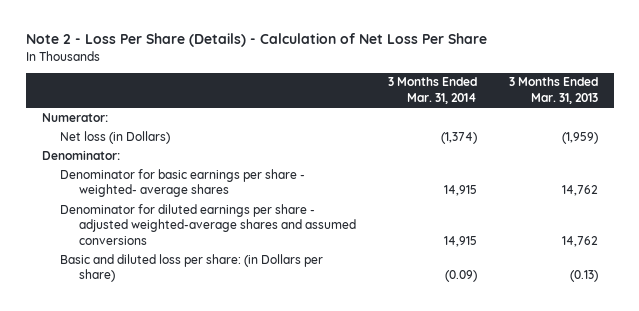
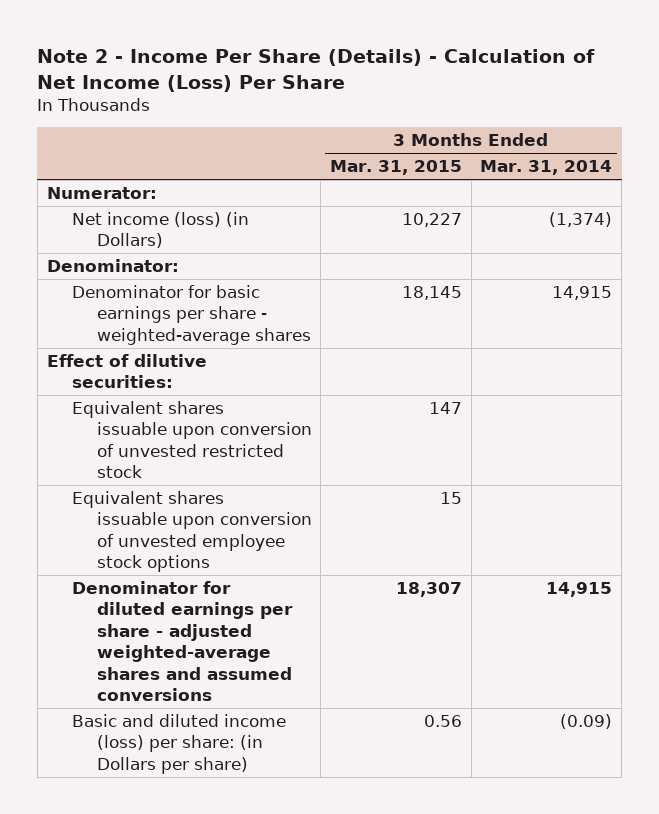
[25,33,487,48] Note 2 - Loss Per Share (Details) - Calculation of Net Loss Per Share -> [37,48,596,92] Note 2 - Income Per Share (Details) - Calculation of Net Income (Loss) Per Share
[508,77,598,104] 3 Months Ended Mar. 31, 2013 -> none
none -> [329,160,462,176] Mar. 31, 2015
[60,130,171,144] Net loss (in Dollars) -> [71,212,249,249] Net income (loss) (in Dollars)
[60,168,306,198] Denominator for basic earnings per share - weighted- average shares -> [71,285,311,345] Denominator for basic earnings per share - weighted-average shares
none -> [46,354,207,389] Effect of dilutive securities:
none -> [71,401,312,479] Equivalent shares issuable upon conversion of unvested restricted stock
none -> [71,491,312,573] Equivalent shares issuable upon conversion of unvested employee stock options
[60,253,324,283] Basic and diluted loss per share: (in Dollars per share) -> [71,714,286,774] Basic and diluted income (loss) per share: (in Dollars per share)

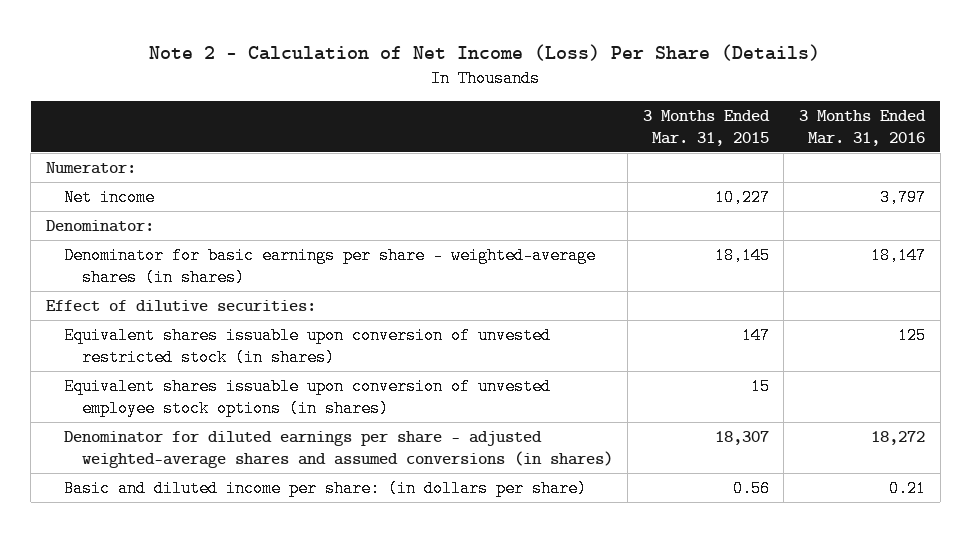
[37,48,596,92] Note 2 - Income Per Share (Details) - Calculation of Net Income (Loss) Per Share -> [149,43,821,61] Note 2 - Calculation of Net Income (Loss) Per Share (Details)
[480,160,613,176] Mar. 31, 2014 -> none
none -> [798,110,926,146] 3 Months Ended Mar. 31, 2016
[71,212,249,249] Net income (loss) (in Dollars) -> [63,189,155,207] Net income
[71,285,311,345] Denominator for basic earnings per share - weighted-average shares -> [63,247,596,286] Denominator for basic earnings per share - weighted-average shares (in shares)
[71,401,312,479] Equivalent shares issuable upon conversion of unvested restricted stock -> [63,327,551,366] Equivalent shares issuable upon conversion of unvested restricted stock (in shares)
[71,491,312,573] Equivalent shares issuable upon conversion of unvested employee stock options -> [63,378,551,417] Equivalent shares issuable upon conversion of unvested employee stock options (in shares)
[71,581,293,701] Denominator for diluted earnings per share - adjusted weighted-average shares and assumed conversions -> [63,431,613,468] Denominator for diluted earnings per share - adjusted weighted-average shares and assumed conversions (in shares)
[71,714,286,774] Basic and diluted income (loss) per share: (in Dollars per share) -> [63,480,587,498] Basic and diluted income per share: (in dollars per share)

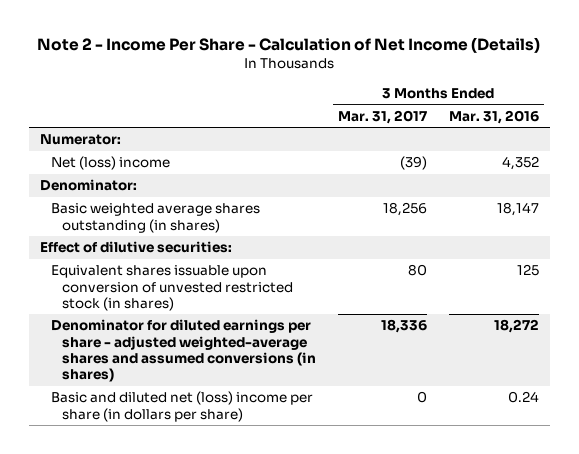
[149,43,821,61] Note 2 - Calculation of Net Income (Loss) Per Share (Details) -> [37,37,541,54] Note 2 - Income Per Share - Calculation of Net Income (Details)
[642,110,770,146] 3 Months Ended Mar. 31, 2015 -> none
none -> [338,109,428,124] Mar. 31, 2017
[63,189,155,207] Net income -> [51,156,171,171] Net (loss) income
[879,189,926,207] 3,797 -> [501,156,539,171] 4,352
[63,247,596,286] Denominator for basic earnings per share - weighted-average shares (in shares) -> [51,203,261,233] Basic weighted average shares outstanding (in shares)
[63,378,551,417] Equivalent shares issuable upon conversion of unvested employee stock options (in shares) -> none
[63,480,587,498] Basic and diluted income per share: (in dollars per share) -> [51,391,314,422] Basic and diluted net (loss) income per share (in dollars per share)
[888,480,926,498] 0.21 -> [507,391,539,404] 0.24

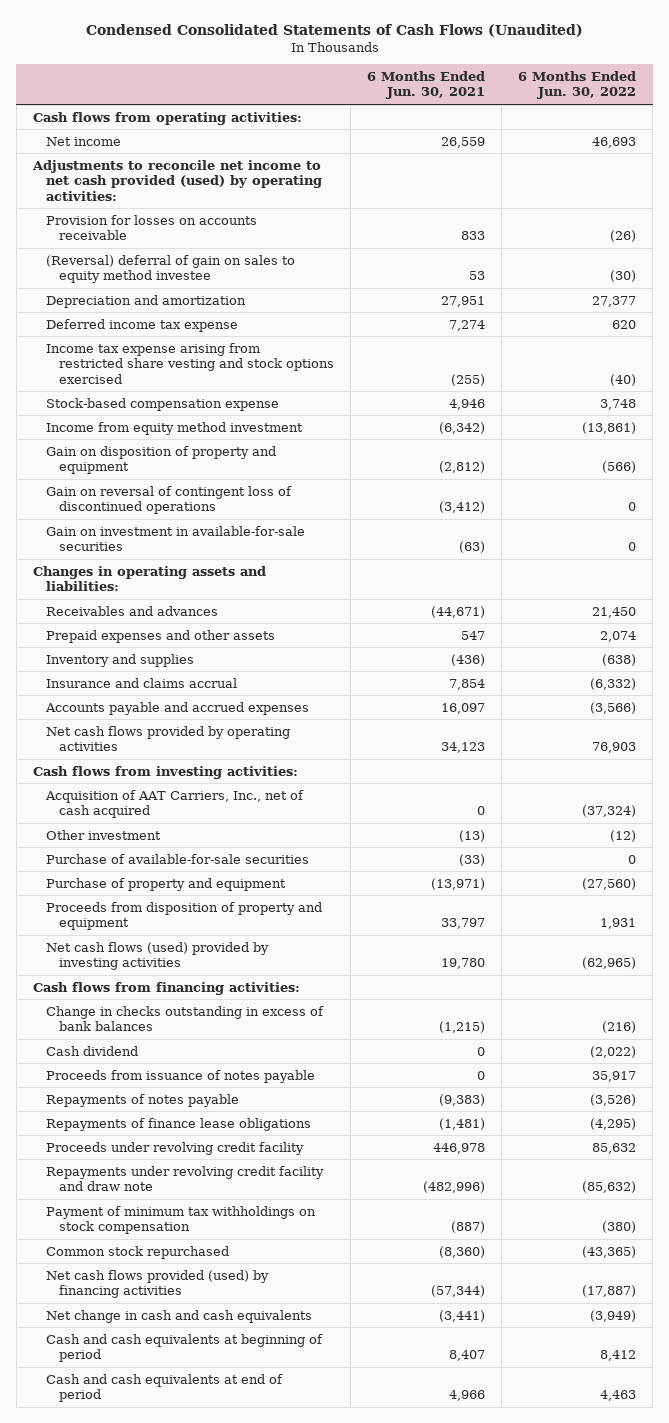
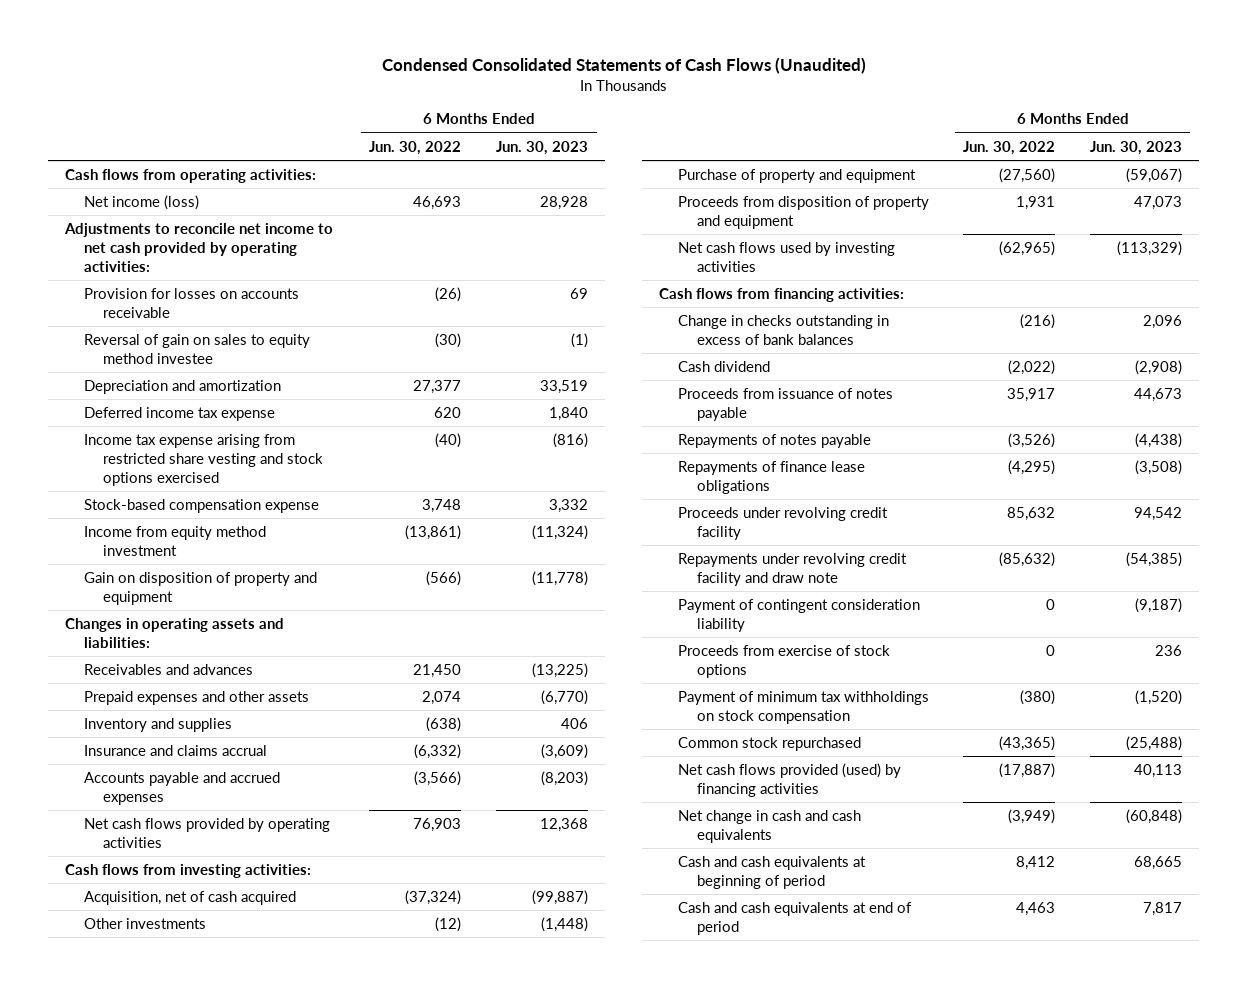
[366,70,485,100] 6 Months Ended Jun. 30, 2021 -> none
none -> [495,140,588,155] Jun. 30, 2023
[45,136,121,146] Net income -> [83,194,199,210] Net income (loss)
[32,159,322,201] Adjustments to reconcile net income to net cash provided (used) by operating activities: -> [64,222,334,272] Adjustments to reconcile net income to net cash provided by operating activities:
[45,254,295,284] (Reversal) deferral of gain on sales to equity method investee -> [83,333,310,364] Reversal of gain on sales to equity method investee
[45,485,292,515] Gain on reversal of contingent loss of discontinued operations -> none
[45,525,305,552] Gain on investment in available-for-sale securities -> none
[45,853,309,864] Purchase of available-for-sale securities -> none
[44,789,304,819] Acquisition of AAT Carriers, Inc., net of cash acquired -> [83,890,296,905] Acquisition, net of cash acquired
[45,829,161,840] Other investment -> [83,917,206,929] Other investments
[45,941,269,971] Net cash flows (used) provided by investing activities -> [677,241,895,272] Net cash flows used by investing activities
none -> [677,598,920,632] Payment of contingent consideration liability
none -> [677,644,890,678] Proceeds from exercise of stock options

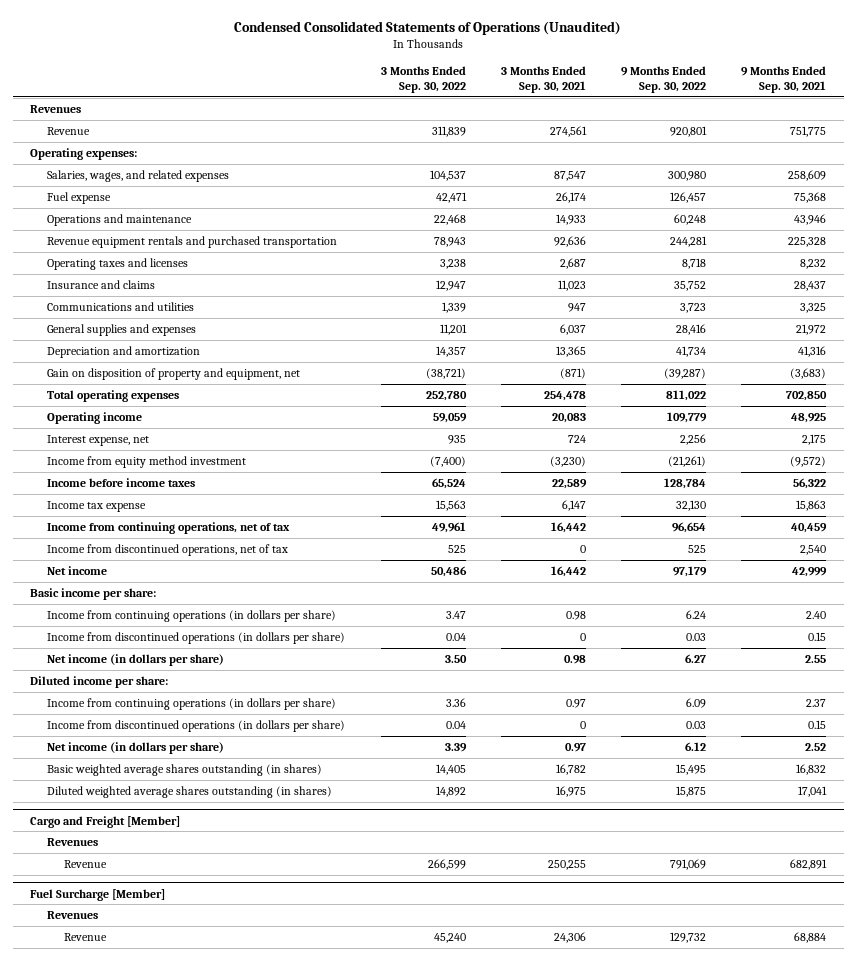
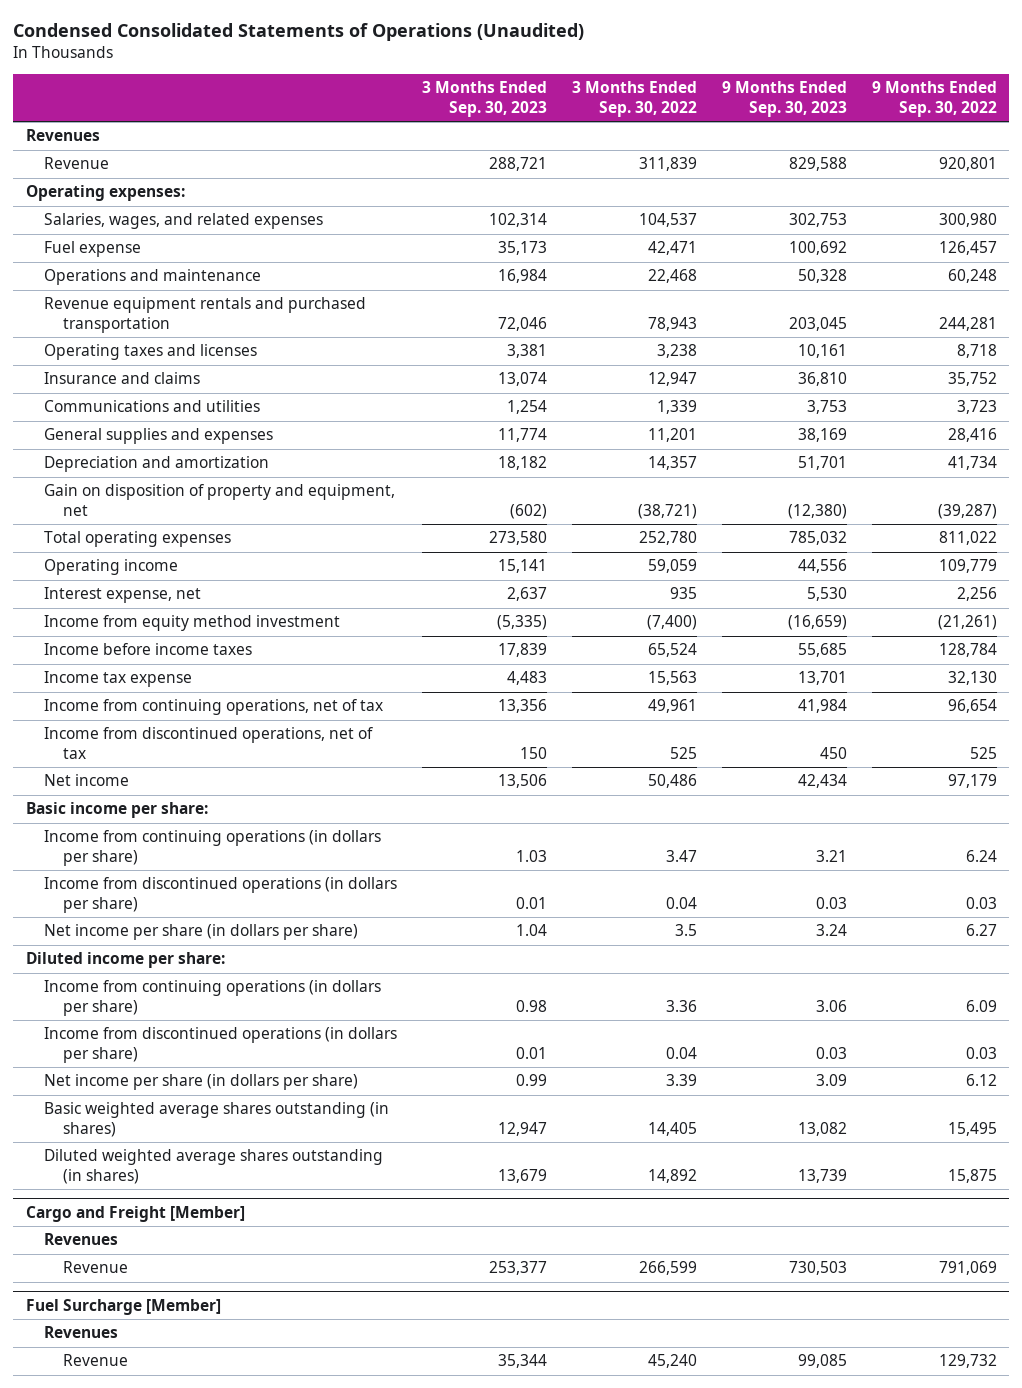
[500,66,586,94] 3 Months Ended Sep. 30, 2021 -> none
[741,66,827,94] 9 Months Ended Sep. 30, 2021 -> none
none -> [422,81,548,117] 3 Months Ended Sep. 30, 2023
none -> [721,81,847,117] 9 Months Ended Sep. 30, 2023
[47,654,225,667] Net income (in dollars per share) -> [44,924,359,941] Net income per share (in dollars per share)
[444,655,467,664] 3.50 -> [675,924,698,937] 3.5
[47,742,225,755] Net income (in dollars per share) -> [44,1074,359,1091] Net income per share (in dollars per share)

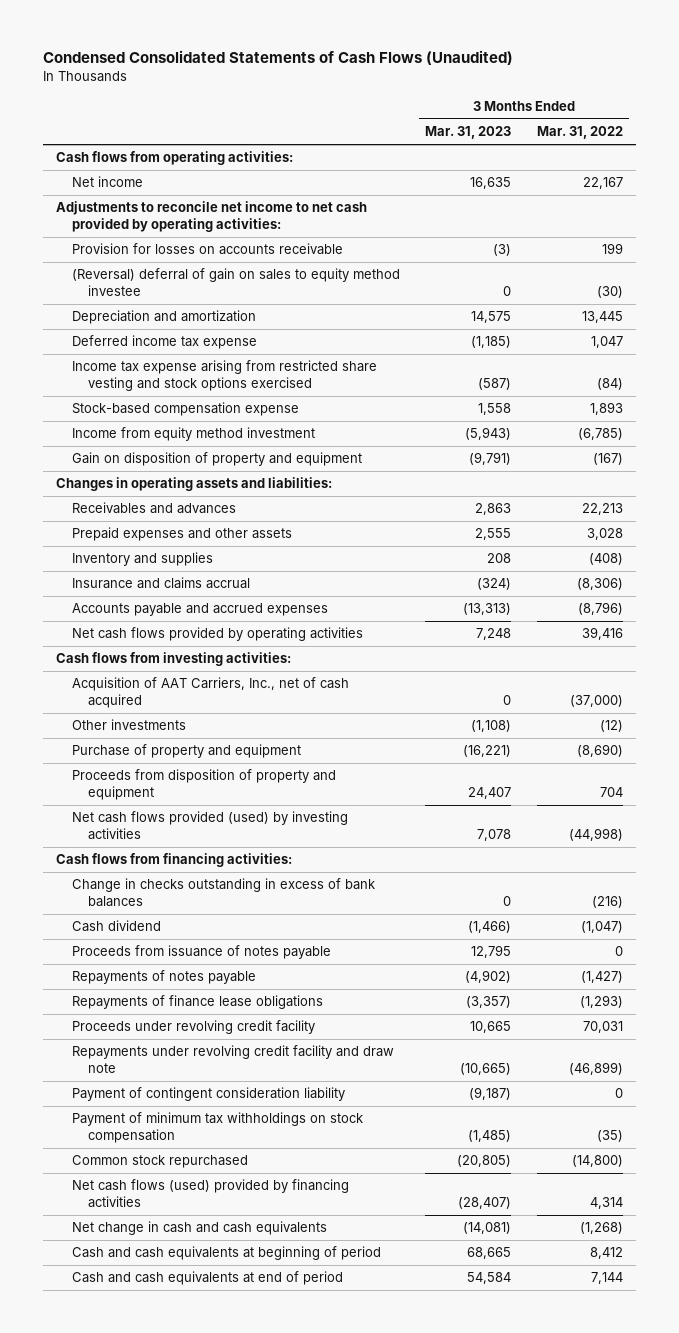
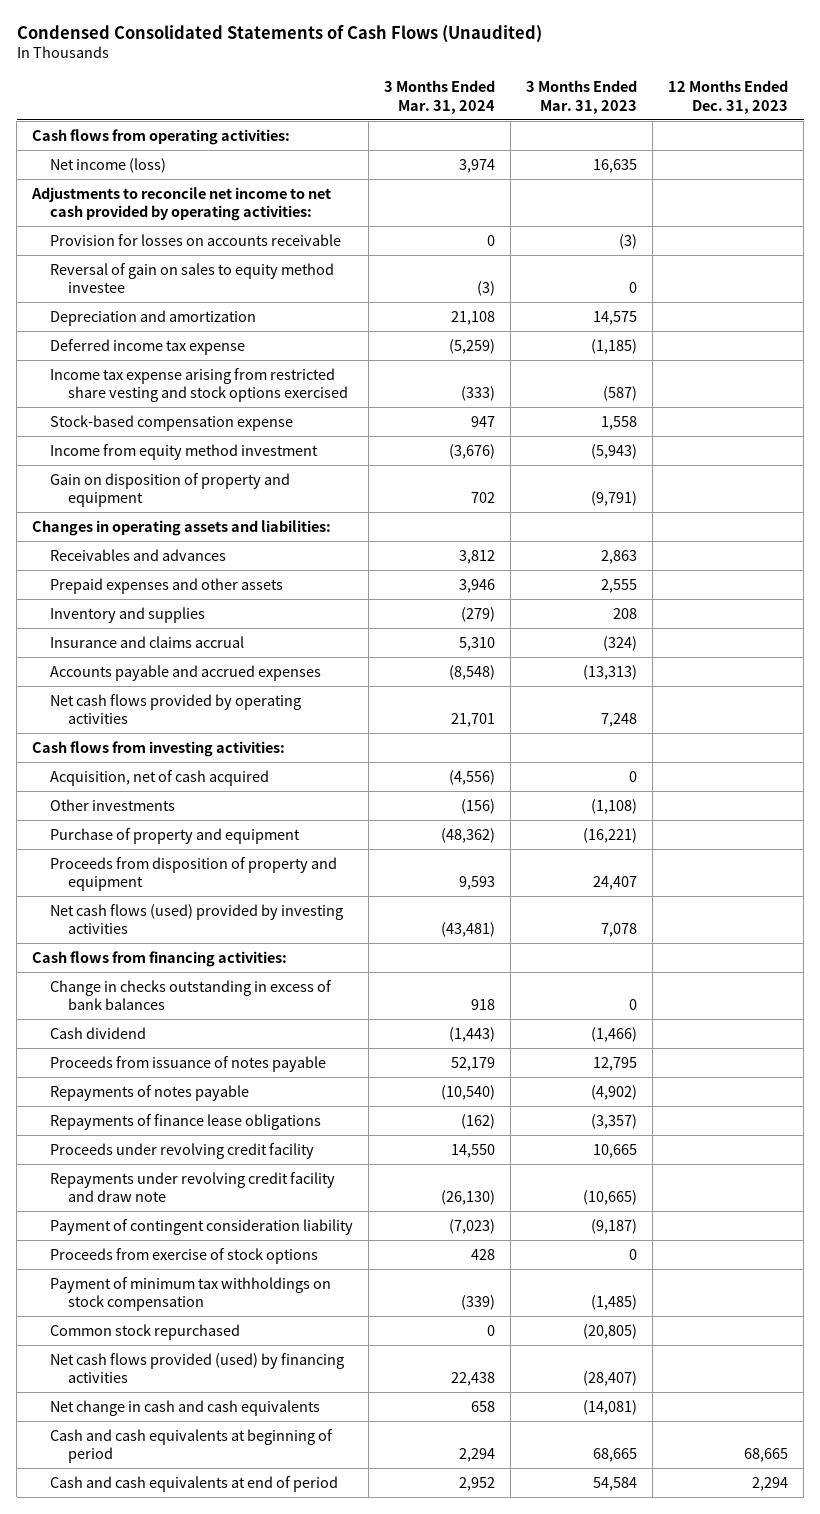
[536,126,623,140] Mar. 31, 2022 -> none
none -> [384,80,496,114] 3 Months Ended Mar. 31, 2024
none -> [668,80,789,114] 12 Months Ended Dec. 31, 2023
[71,176,143,188] Net income -> [50,157,167,173] Net income (loss)
[71,268,400,296] (Reversal) deferral of gain on sales to equity method investee -> [50,262,335,293] Reversal of gain on sales to equity method investee
[71,677,349,708] Acquisition of AAT Carriers, Inc., net of cash acquired -> [50,769,270,786] Acquisition, net of cash acquired
[71,811,348,840] Net cash flows provided (used) by investing activities -> [50,903,344,934] Net cash flows (used) provided by investing activities
none -> [50,1247,319,1264] Proceeds from exercise of stock options
[71,1179,349,1208] Net cash flows (used) provided by financing activities -> [50,1352,345,1383] Net cash flows provided (used) by financing activities

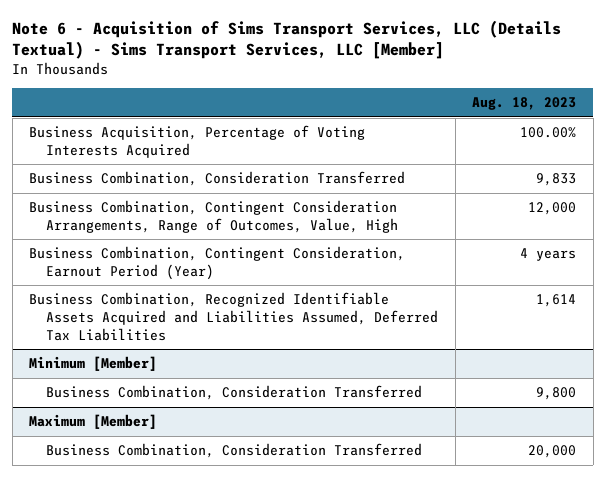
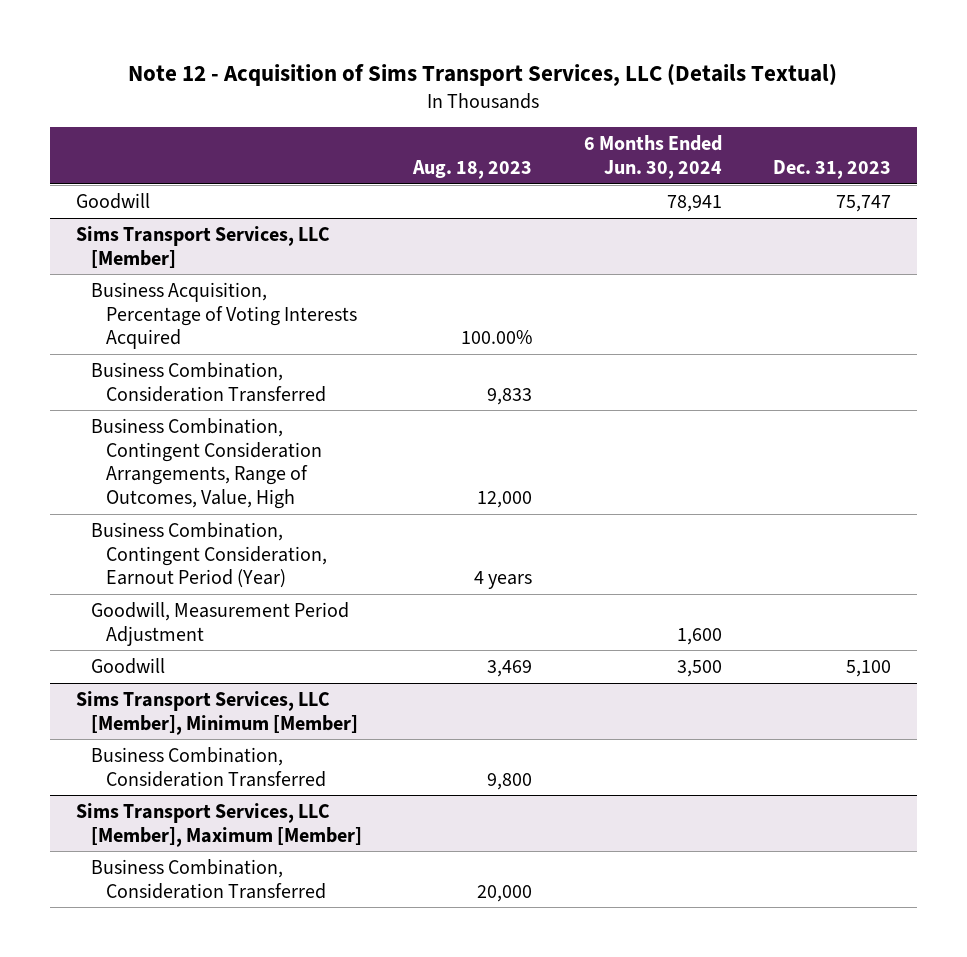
[12,19,562,60] Note 6 - Acquisition of Sims Transport Services, LLC (Details Textual) - Sims Transport Services, LLC [Member] -> [128,63,838,86] Note 12 - Acquisition of Sims Transport Services, LLC (Details Textual)
none -> [583,135,722,180] 6 Months Ended Jun. 30, 2024
none -> [772,160,891,180] Dec. 31, 2023
none -> [75,192,150,209] Goodwill
none -> [75,225,330,268] Sims Transport Services, LLC [Member]
[29,292,439,341] Business Combination, Recognized Identifiable Assets Acquired and Liabilities Assumed, Deferred Tax Liabilities -> none
[29,356,158,372] Minimum [Member] -> none
none -> [91,601,350,646] Goodwill, Measurement Period Adjustment
none -> [91,657,166,674] Goodwill
none -> [75,690,359,735] Sims Transport Services, LLC [Member], Minimum [Member]
[29,414,158,430] Maximum [Member] -> none
none -> [75,802,363,847] Sims Transport Services, LLC [Member], Maximum [Member]

